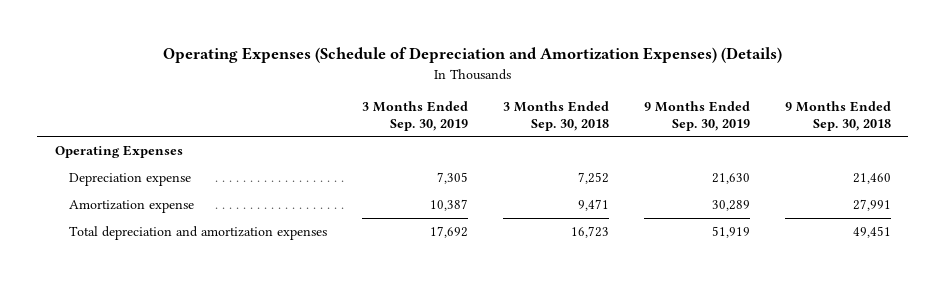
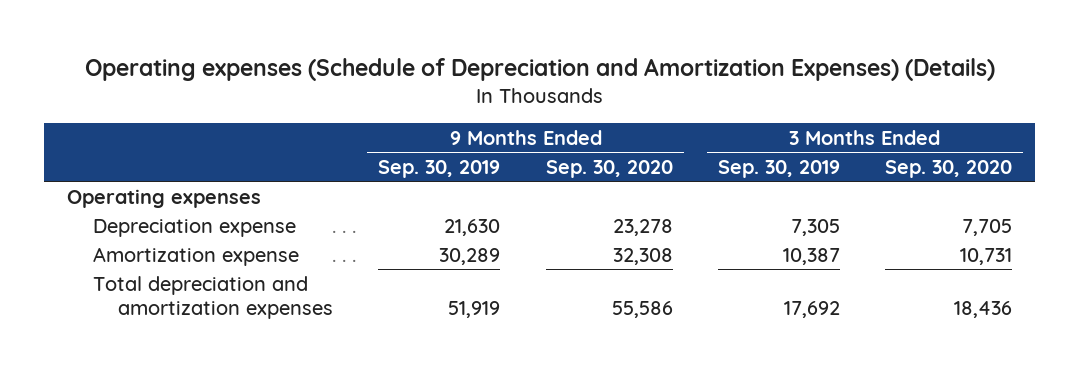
[162,47,782,64] Operating Expenses (Schedule of Depreciation and Amortization Expenses) (Details) -> [84,57,995,81] Operating expenses (Schedule of Depreciation and Amortization Expenses) (Details)
[502,100,609,131] 3 Months Ended Sep. 30, 2018 -> none
[784,100,891,131] 9 Months Ended Sep. 30, 2018 -> none
none -> [545,159,673,178] Sep. 30, 2020
none -> [885,159,1013,178] Sep. 30, 2020
[54,145,183,159] Operating Expenses -> [66,188,261,208] Operating expenses

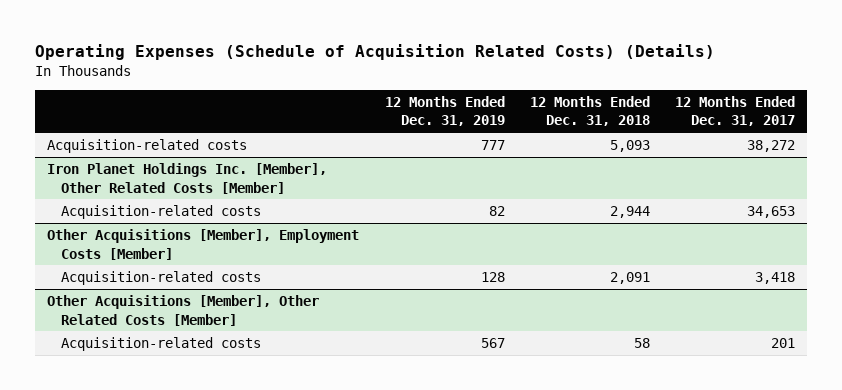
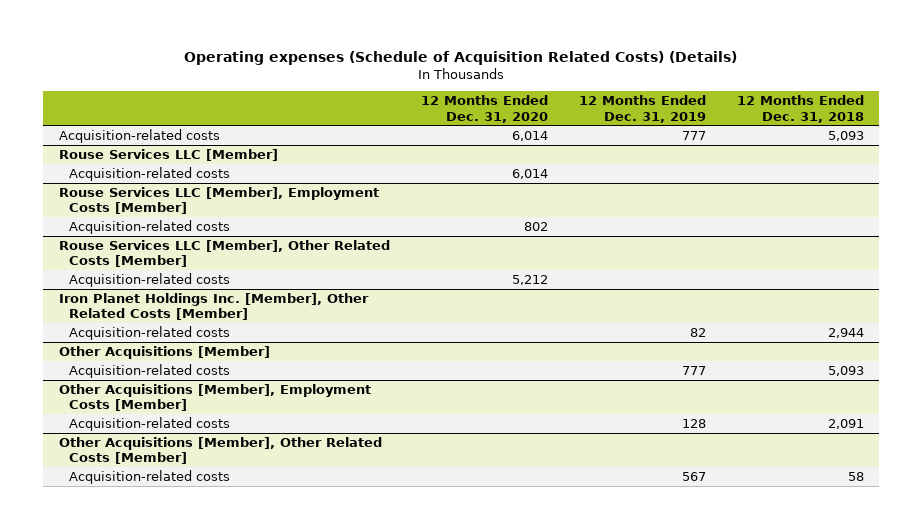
[34,43,715,60] Operating Expenses (Schedule of Acquisition Related Costs) (Details) -> [184,51,738,66] Operating expenses (Schedule of Acquisition Related Costs) (Details)
[674,96,795,127] 12 Months Ended Dec. 31, 2017 -> none
none -> [420,95,548,123] 12 Months Ended Dec. 31, 2020
none -> [58,148,278,161] Rouse Services LLC [Member]
none -> [68,166,230,181] Acquisition-related costs
none -> [58,186,379,215] Rouse Services LLC [Member], Employment Costs [Member]
none -> [68,219,230,234] Acquisition-related costs
none -> [58,239,390,268] Rouse Services LLC [Member], Other Related Costs [Member]
none -> [68,272,230,287] Acquisition-related costs
none -> [58,345,270,359] Other Acquisitions [Member]
none -> [68,363,230,378] Acquisition-related costs

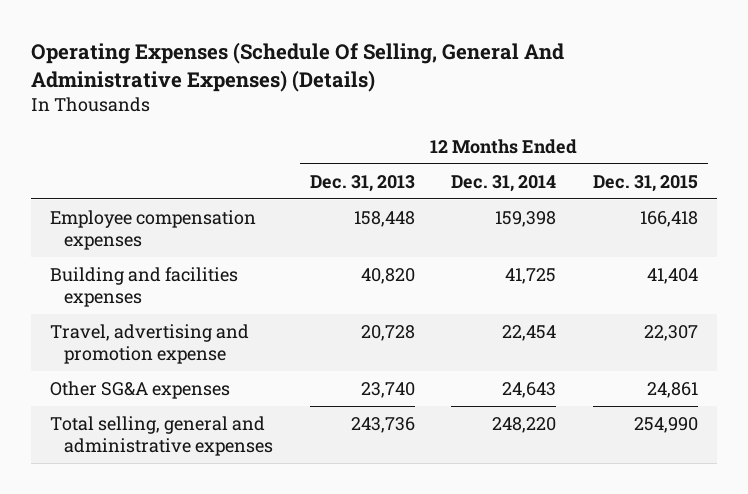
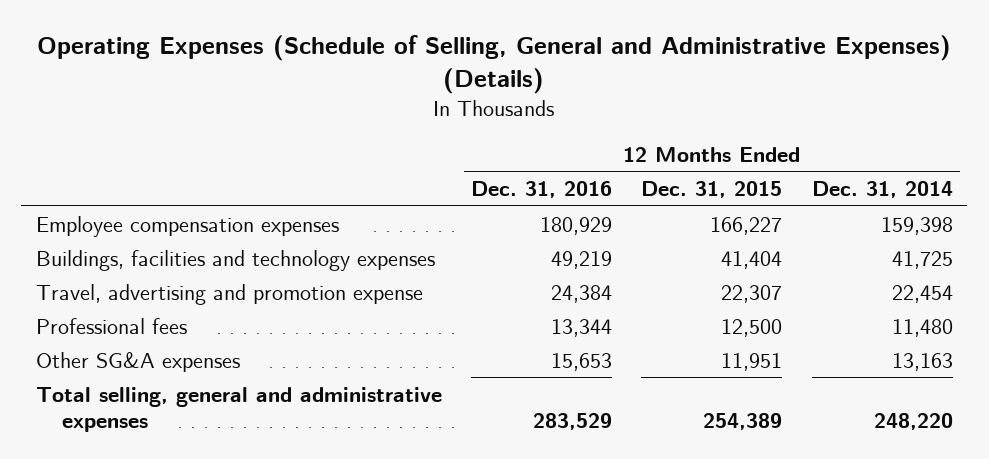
[31,42,565,92] Operating Expenses (Schedule Of Selling, General And Administrative Expenses) (Details) -> [37,35,952,95] Operating Expenses (Schedule of Selling, General and Administrative Expenses) (Details)
[309,174,415,192] Dec. 31, 2013 -> none
none -> [471,181,613,199] Dec. 31, 2016
[640,210,699,227] 166,418 -> [710,216,783,235] 166,227
[49,266,238,308] Building and facilities expenses -> [35,249,435,271] Buildings, facilities and technology expenses
none -> [35,317,187,334] Professional fees
[502,381,557,398] 24,643 -> [891,352,953,371] 13,163
[647,381,699,398] 24,861 -> [721,352,783,371] 11,951
[634,416,699,433] 254,990 -> [703,413,783,431] 254,389

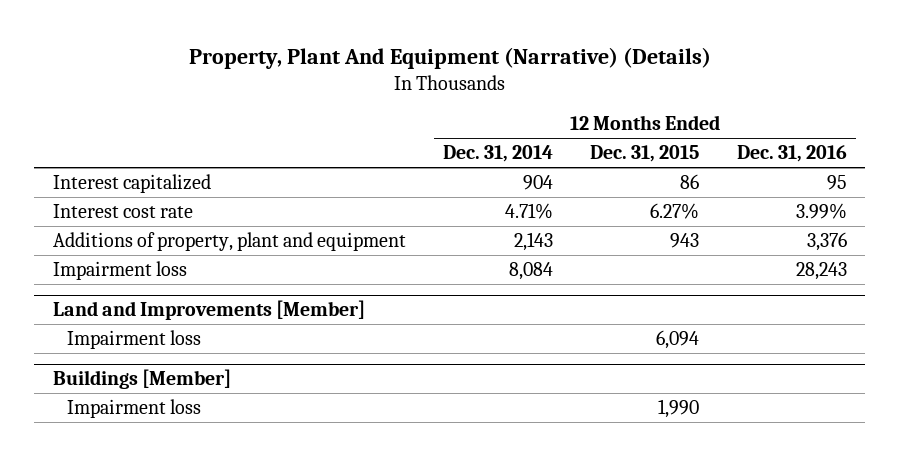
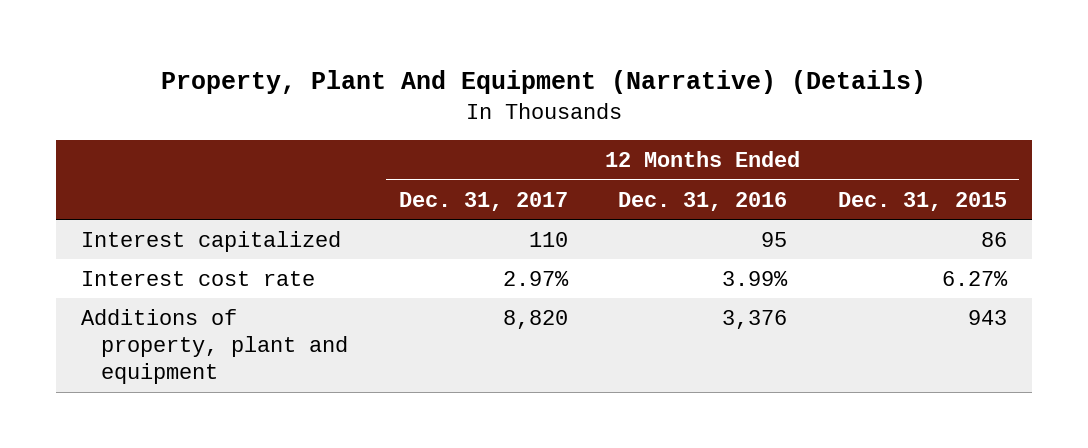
[442,145,553,163] Dec. 31, 2014 -> none
none -> [398,191,568,211] Dec. 31, 2017
[52,261,187,281] Impairment loss -> none
[52,300,365,321] Land and Improvements [Member] -> none
[67,330,202,350] Impairment loss -> none
[52,369,231,390] Buildings [Member] -> none
[67,399,202,419] Impairment loss -> none

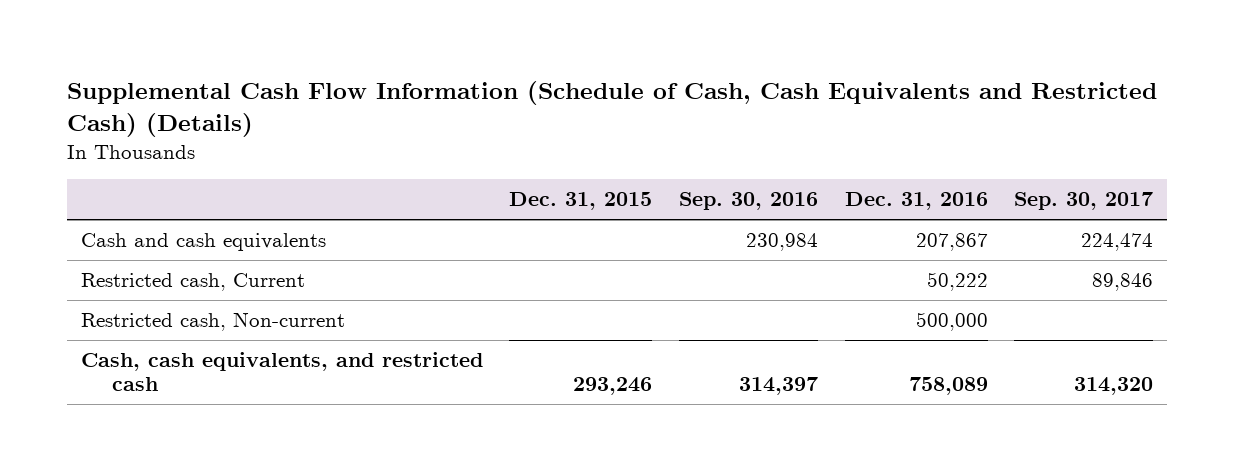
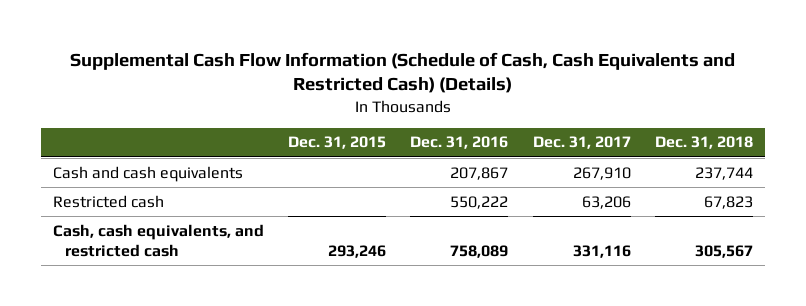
[679,192,819,211] Sep. 30, 2016 -> none
[1014,192,1154,211] Sep. 30, 2017 -> none
none -> [532,136,631,150] Dec. 31, 2017
none -> [654,136,753,150] Dec. 31, 2018
[80,312,345,332] Restricted cash, Non-current -> none
[80,273,305,292] Restricted cash, Current -> [53,194,165,208] Restricted cash
[926,272,988,292] 50,222 -> [450,195,509,209] 550,222

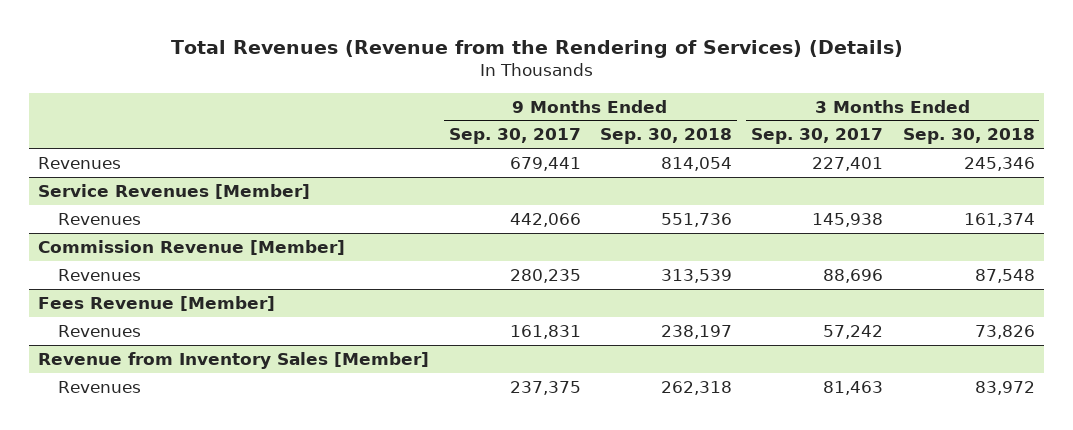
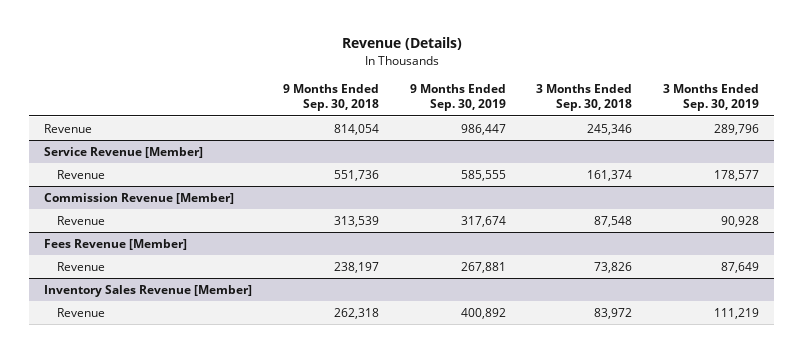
[170,40,903,59] Total Revenues (Revenue from the Rendering of Services) (Details) -> [341,37,462,51] Revenue (Details)
[448,128,581,145] Sep. 30, 2017 -> none
[751,128,884,145] Sep. 30, 2017 -> none
none -> [409,83,506,112] 9 Months Ended Sep. 30, 2019
none -> [662,83,759,112] 3 Months Ended Sep. 30, 2019
[38,156,122,169] Revenues -> [44,124,93,134] Revenue
[38,183,311,199] Service Revenues [Member] -> [44,147,204,159] Service Revenue [Member]
[58,212,142,225] Revenues -> [56,170,105,180] Revenue
[58,268,142,281] Revenues -> [56,216,105,226] Revenue
[58,324,142,337] Revenues -> [56,262,105,272] Revenue
[38,351,430,369] Revenue from Inventory Sales [Member] -> [44,285,253,298] Inventory Sales Revenue [Member]
[58,380,142,393] Revenues -> [56,308,105,318] Revenue

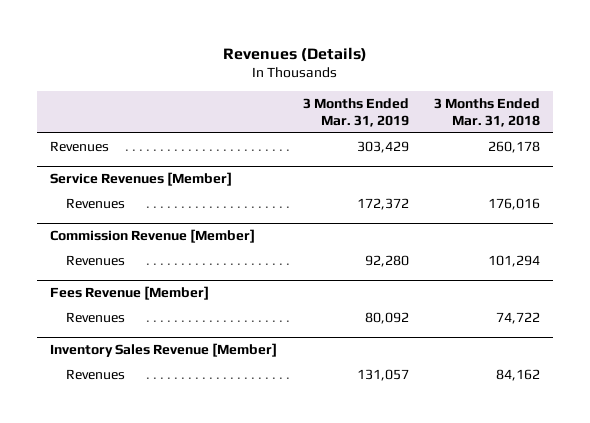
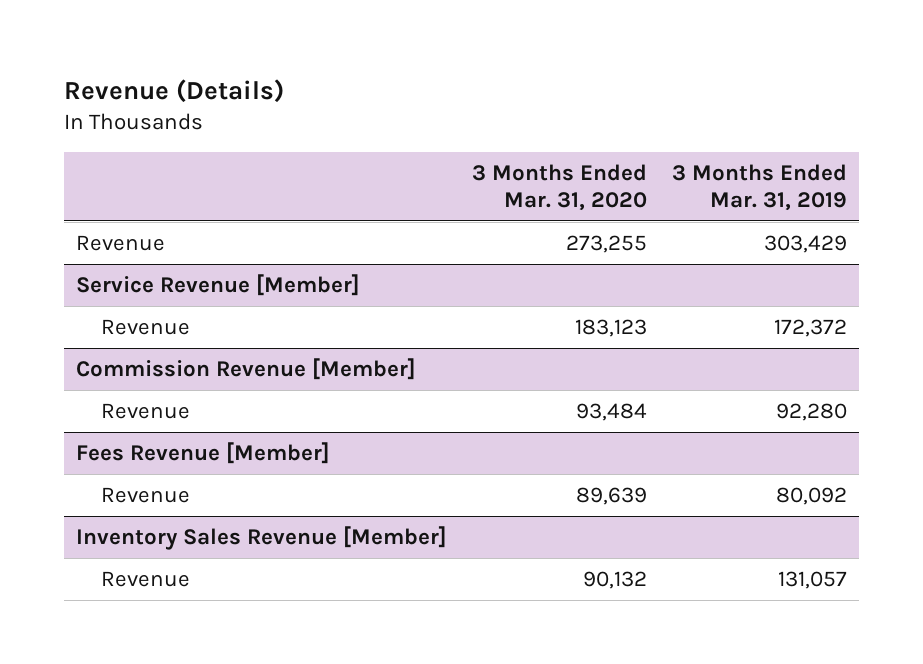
[223,46,368,62] Revenues (Details) -> [63,78,284,103] Revenue (Details)
[434,97,541,128] 3 Months Ended Mar. 31, 2018 -> none
none -> [471,163,647,212] 3 Months Ended Mar. 31, 2020
[49,140,109,152] Revenues -> [75,234,165,251] Revenue
[49,172,232,187] Service Revenues [Member] -> [75,273,360,296] Service Revenue [Member]
[66,197,126,209] Revenues -> [101,318,191,335] Revenue
[66,254,126,266] Revenues -> [101,402,191,419] Revenue
[66,311,126,323] Revenues -> [101,486,191,503] Revenue
[66,368,126,380] Revenues -> [101,570,191,587] Revenue

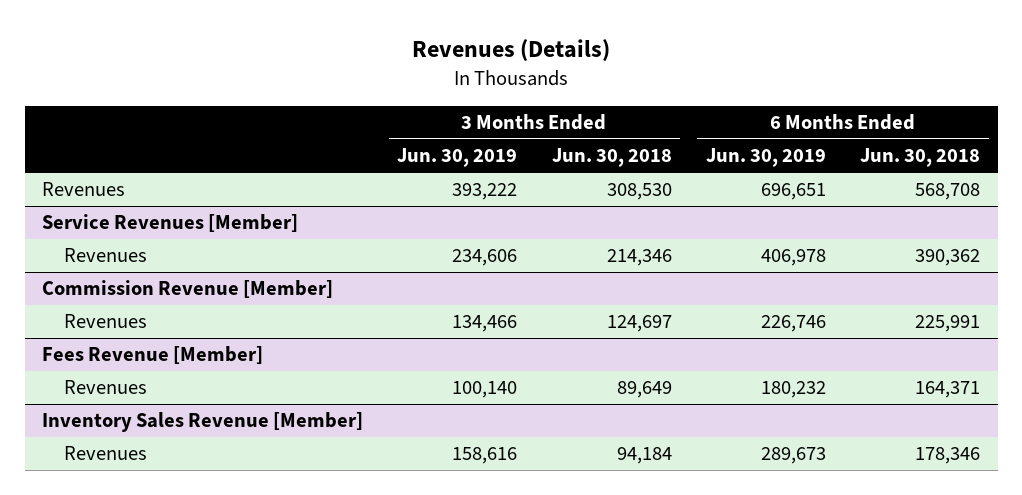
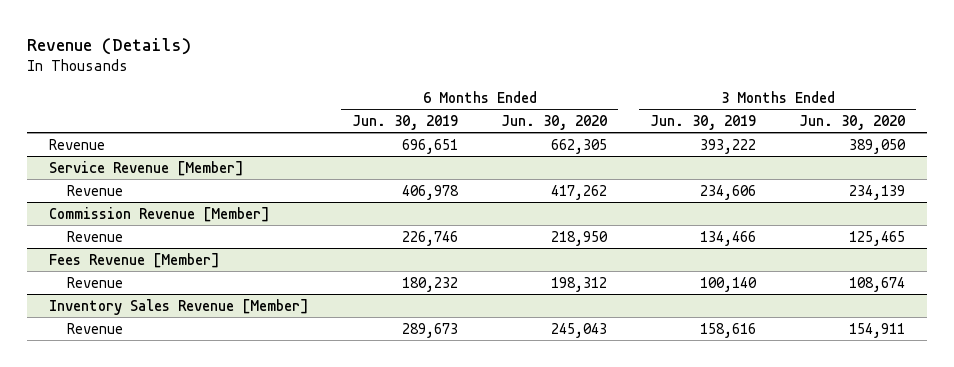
[412,38,611,61] Revenues (Details) -> [27,37,192,55] Revenue (Details)
[551,148,672,168] Jun. 30, 2018 -> none
[860,148,981,168] Jun. 30, 2018 -> none
none -> [501,114,608,130] Jun. 30, 2020
none -> [799,114,906,130] Jun. 30, 2020
[41,182,125,197] Revenues -> [49,138,106,150] Revenue
[41,214,298,233] Service Revenues [Member] -> [49,160,245,176] Service Revenue [Member]
[64,248,148,263] Revenues -> [67,184,124,196] Revenue
[64,314,148,329] Revenues -> [67,230,124,242] Revenue
[64,380,148,395] Revenues -> [67,276,124,288] Revenue
[64,446,148,461] Revenues -> [67,322,124,334] Revenue

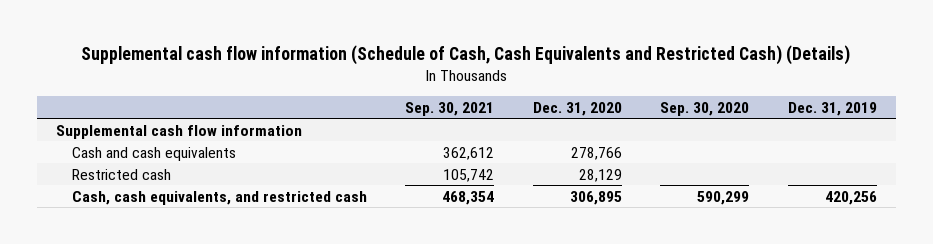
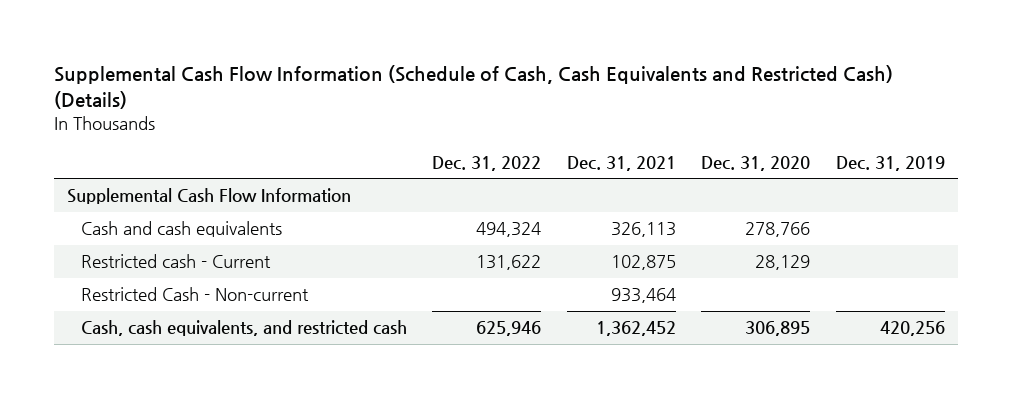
[81,45,851,66] Supplemental cash flow information (Schedule of Cash, Cash Equivalents and Restricted Cash) (Details) -> [54,65,894,110] Supplemental Cash Flow Information (Schedule of Cash, Cash Equivalents and Restricted Cash) (Details)
[405,101,495,116] Sep. 30, 2021 -> none
[660,101,750,116] Sep. 30, 2020 -> none
none -> [432,155,542,171] Dec. 31, 2022
none -> [566,155,676,171] Dec. 31, 2021
[55,124,302,139] Supplemental cash flow information -> [66,188,351,205] Supplemental Cash Flow Information
[71,168,171,180] Restricted cash -> [81,254,272,269] Restricted cash - Current
none -> [81,287,310,302] Restricted Cash - Non-current

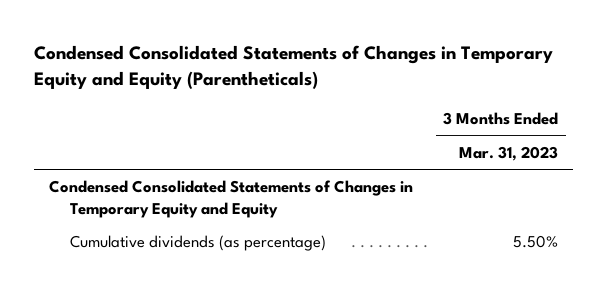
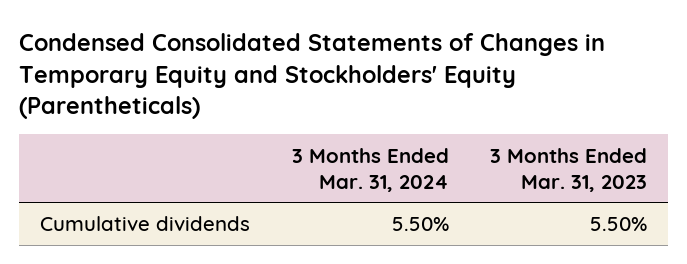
[33,45,553,90] Condensed Consolidated Statements of Changes in Temporary Equity and Equity (Parentheticals) -> [19,33,606,120] Condensed Consolidated Statements of Changes in Temporary Equity and Stockholders' Equity (Parentheticals)
none -> [291,147,449,192] 3 Months Ended Mar. 31, 2024
[48,180,413,218] Condensed Consolidated Statements of Changes in Temporary Equity and Equity -> none
[69,235,326,252] Cumulative dividends (as percentage) -> [40,216,251,232] Cumulative dividends

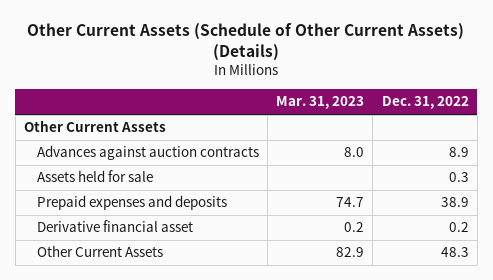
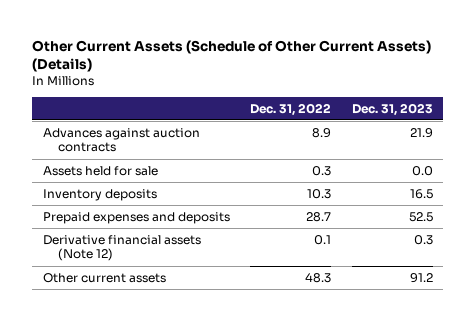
[276,96,365,110] Mar. 31, 2023 -> none
none -> [351,102,433,116] Dec. 31, 2023
[23,120,166,133] Other Current Assets -> none
none -> [42,188,157,201] Inventory deposits
[440,197,469,208] 38.9 -> [306,211,332,222] 28.7
[36,220,193,233] Derivative financial asset -> [42,234,201,262] Derivative financial assets (Note 12)
[448,222,469,233] 0.2 -> [314,234,332,245] 0.1
[36,245,163,258] Other Current Assets -> [42,272,166,283] Other current assets

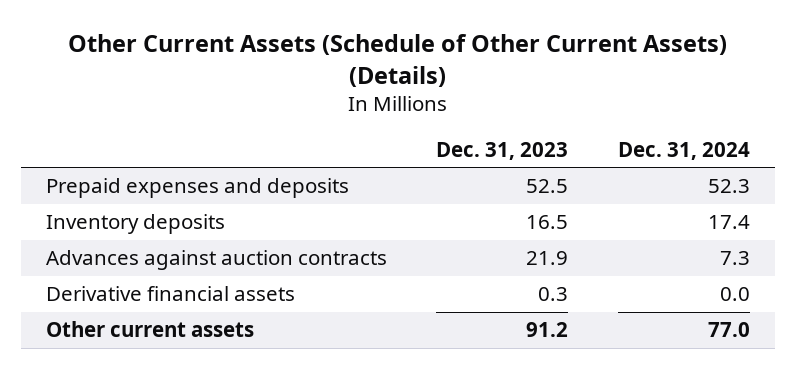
[250,102,332,116] Dec. 31, 2022 -> none
none -> [618,141,751,160] Dec. 31, 2024
[42,165,158,176] Assets held for sale -> none
[42,188,157,201] Inventory deposits -> [45,214,225,235] Inventory deposits
[42,127,200,153] Advances against auction contracts -> [45,250,387,271] Advances against auction contracts
[42,234,201,262] Derivative financial assets (Note 12) -> [45,286,295,302] Derivative financial assets

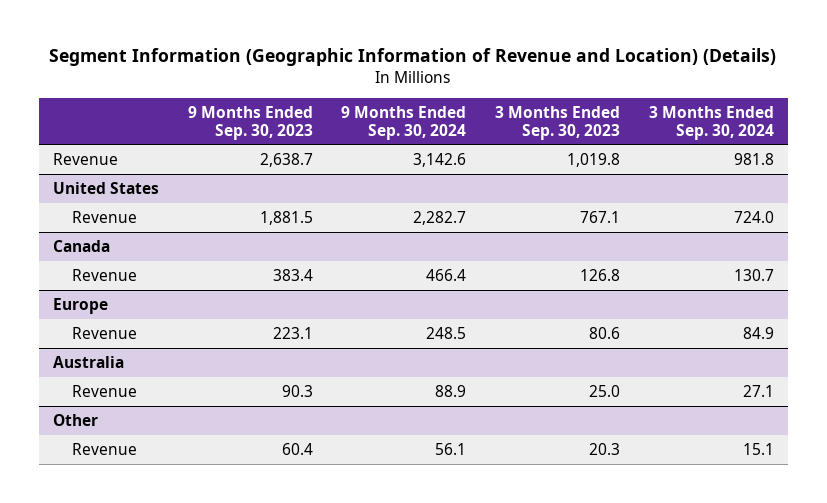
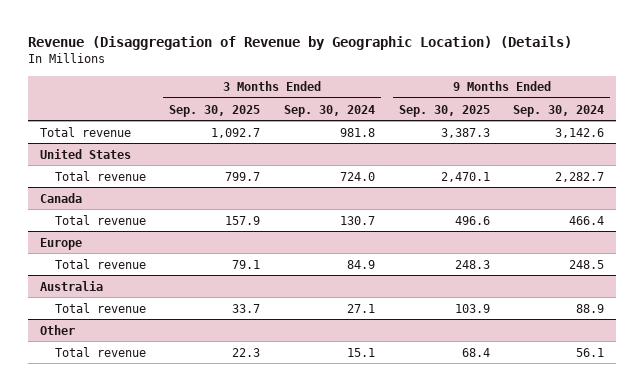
[49,48,777,67] Segment Information (Geographic Information of Revenue and Location) (Details) -> [28,36,573,51] Revenue (Disaggregation of Revenue by Geographic Location) (Details)
[187,106,313,140] 9 Months Ended Sep. 30, 2023 -> none
[494,106,620,140] 3 Months Ended Sep. 30, 2023 -> none
none -> [169,104,261,117] Sep. 30, 2025
none -> [398,104,490,117] Sep. 30, 2025
[53,152,119,165] Revenue -> [40,126,132,137] Total revenue
[72,210,138,223] Revenue -> [54,170,146,181] Total revenue
[72,268,138,281] Revenue -> [54,214,146,225] Total revenue
[72,326,138,339] Revenue -> [54,258,146,269] Total revenue
[72,384,138,397] Revenue -> [54,302,146,313] Total revenue
[72,442,138,455] Revenue -> [54,346,146,357] Total revenue

